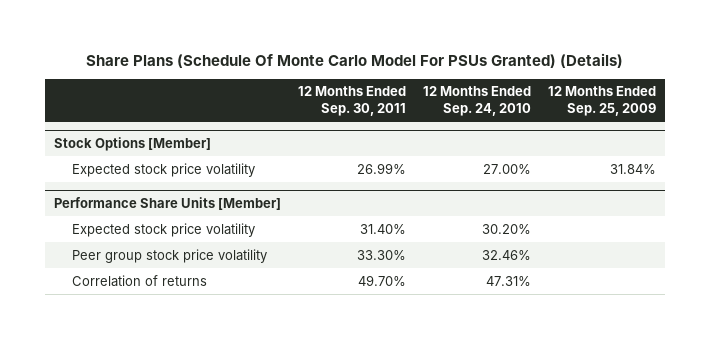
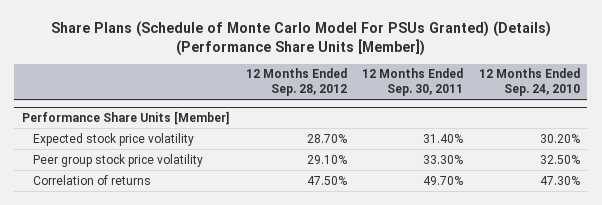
[85,52,623,68] Share Plans (Schedule Of Monte Carlo Model For PSUs Granted) (Details) -> [50,20,551,56] Share Plans (Schedule of Monte Carlo Model For PSUs Granted) (Details) (Performance Share Units [Member])
[548,86,657,117] 12 Months Ended Sep. 25, 2009 -> none
none -> [245,68,347,97] 12 Months Ended Sep. 28, 2012
[53,137,211,152] Stock Options [Member] -> none
[72,162,256,177] Expected stock price volatility -> none
[482,249,532,260] 32.46% -> [539,154,580,164] 32.50%
[486,275,532,286] 47.31% -> [539,175,580,185] 47.30%

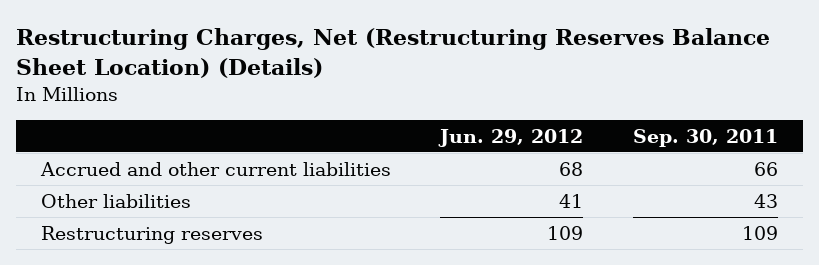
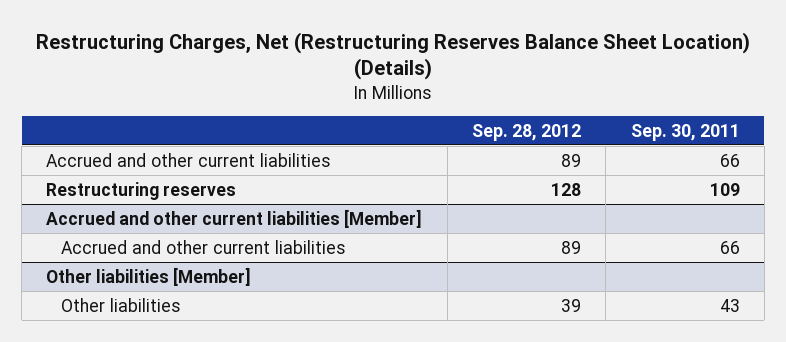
[438,128,584,147] Jun. 29, 2012 -> none
none -> [472,123,582,141] Sep. 28, 2012
[40,193,191,208] Other liabilities -> none
none -> [46,208,423,228] Accrued and other current liabilities [Member]
none -> [61,239,347,254] Accrued and other current liabilities
none -> [46,266,252,286] Other liabilities [Member]
none -> [61,297,182,312] Other liabilities

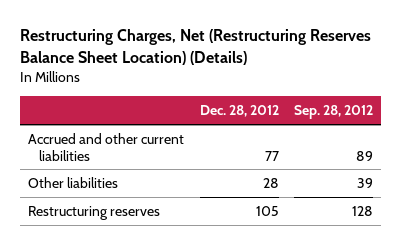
[630,123,740,141] Sep. 30, 2011 -> none
none -> [199,105,279,118] Dec. 28, 2012
[46,208,423,228] Accrued and other current liabilities [Member] -> none
[61,239,347,254] Accrued and other current liabilities -> none
[46,266,252,286] Other liabilities [Member] -> none
[46,181,237,200] Restructuring reserves -> [27,205,160,220] Restructuring reserves

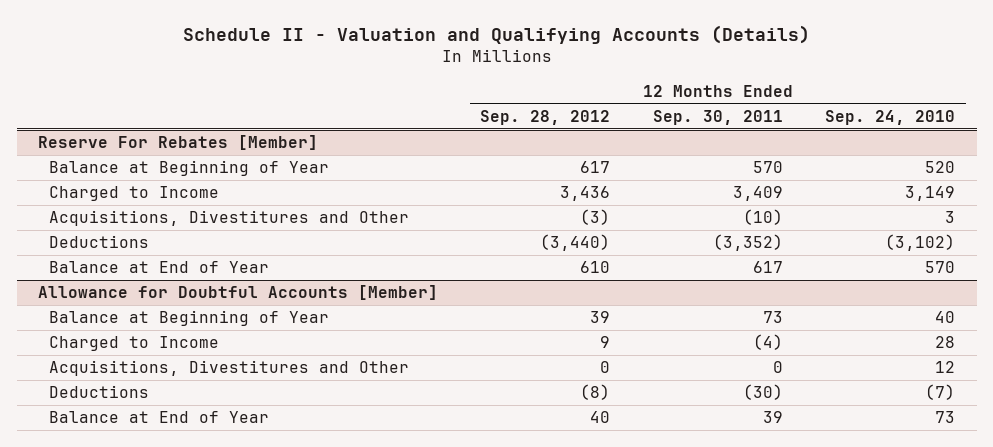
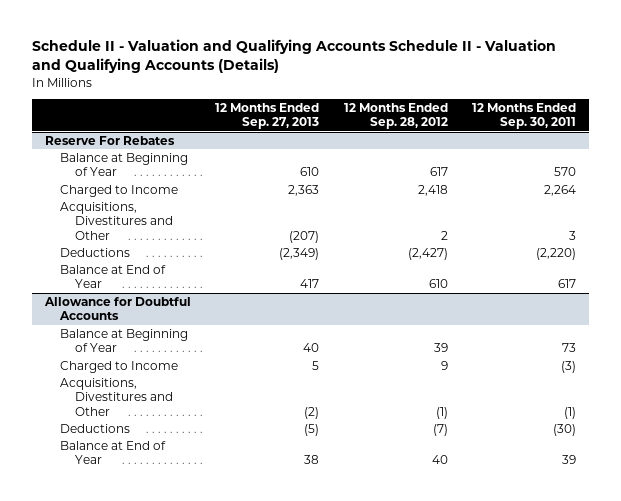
[182,25,810,45] Schedule II - Valuation and Qualifying Accounts (Details) -> [32,39,557,74] Schedule II - Valuation and Qualifying Accounts Schedule II - Valuation and Qualifying Accounts (Details)
[825,110,956,126] Sep. 24, 2010 -> none
none -> [215,102,320,130] 12 Months Ended Sep. 27, 2013
[37,135,318,151] Reserve For Rebates [Member] -> [44,135,175,145] Reserve For Rebates
[560,186,611,202] 3,436 -> [417,184,448,196] 2,418
[732,186,783,202] 3,409 -> [544,184,577,196] 2,264
[580,209,611,226] (3) -> [440,230,448,240] 2
[742,209,783,226] (10) -> [569,230,577,240] 3
[540,234,611,252] (3,440) -> [407,247,448,260] (2,427)
[712,234,783,252] (3,352) -> [536,247,577,260] (2,220)
[37,285,438,301] Allowance for Doubtful Accounts [Member] -> [43,296,191,321] Allowance for Doubtful Accounts
[752,334,783,351] (4) -> [561,360,577,373] (3)
[600,361,611,374] 0 -> [435,406,448,419] (1)
[772,361,783,374] 0 -> [564,406,577,419] (1)
[580,384,611,401] (8) -> [432,423,448,436] (7)

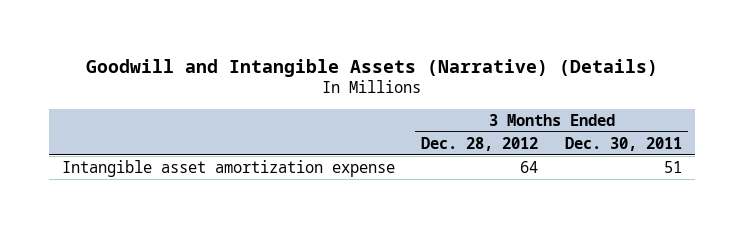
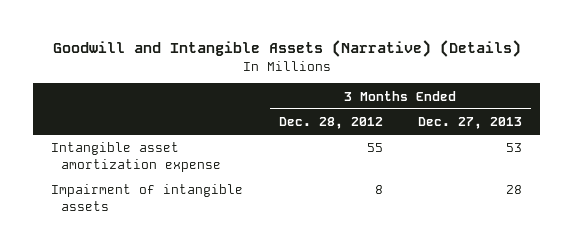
[564,136,682,151] Dec. 30, 2011 -> none
none -> [418,116,523,129] Dec. 27, 2013
[520,160,539,173] 64 -> [366,143,383,153] 55
none -> [50,184,243,211] Impairment of intangible assets

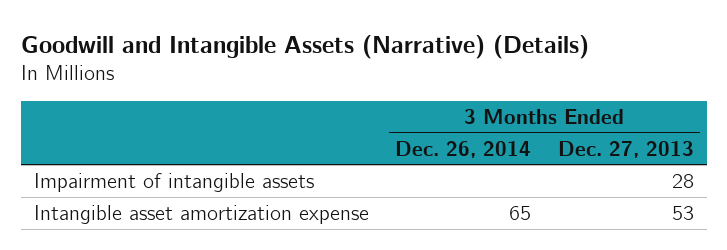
[278,116,383,129] Dec. 28, 2012 -> none
none -> [395,140,532,158] Dec. 26, 2014
[50,142,222,172] Intangible asset amortization expense -> [33,204,369,224] Intangible asset amortization expense

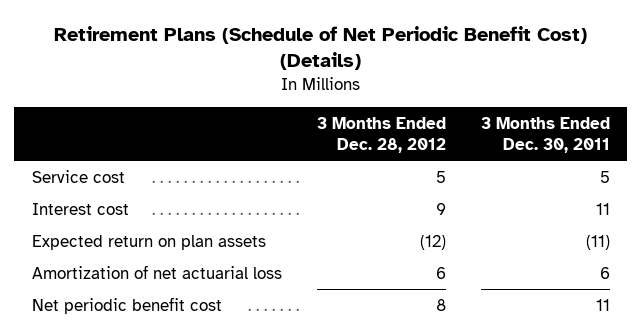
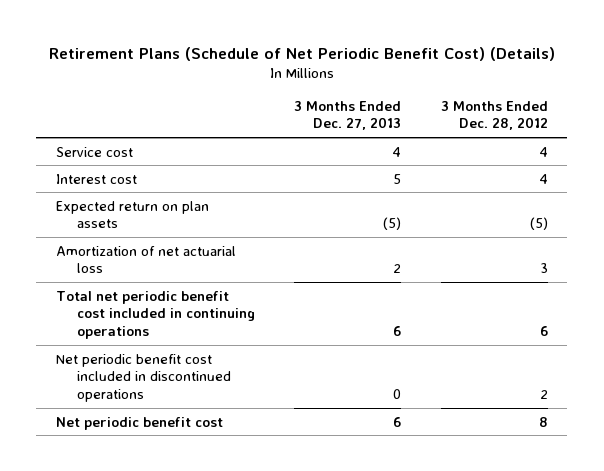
[480,116,610,153] 3 Months Ended Dec. 30, 2011 -> none
none -> [294,100,402,131] 3 Months Ended Dec. 27, 2013
[435,170,446,183] 5 -> [538,146,548,157] 4
[435,202,446,215] 9 -> [538,173,548,184] 4
[419,234,446,250] (12) -> [529,217,548,231] (5)
[435,266,446,279] 6 -> [539,263,548,274] 3
none -> [56,290,256,339] Total net periodic benefit cost included in continuing operations
none -> [56,353,232,402] Net periodic benefit cost included in discontinued operations

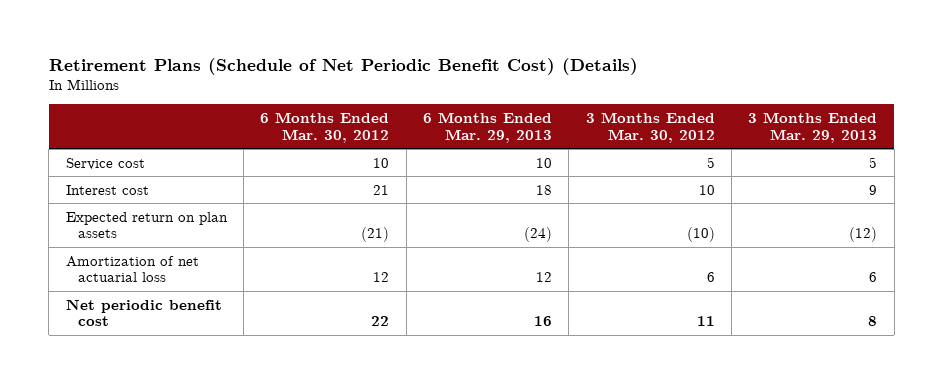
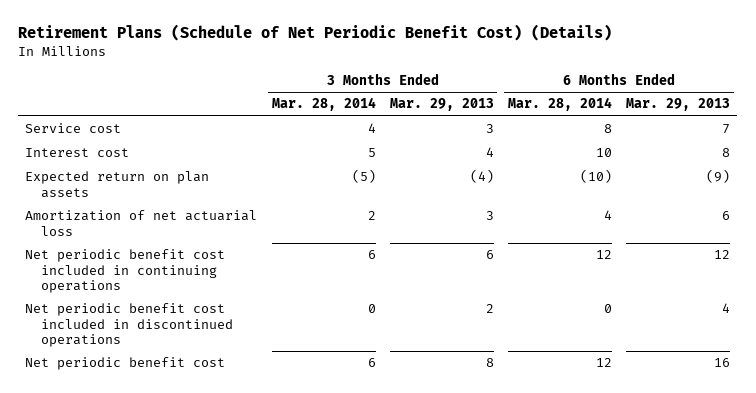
[260,111,390,143] 6 Months Ended Mar. 30, 2012 -> none
[585,111,715,143] 3 Months Ended Mar. 30, 2012 -> none
none -> [271,97,376,112] Mar. 28, 2014
none -> [507,97,612,112] Mar. 28, 2014
[535,157,552,168] 10 -> [722,124,731,135] 7
[869,156,878,168] 5 -> [485,124,494,134] 3
[535,184,552,195] 18 -> [722,148,731,158] 8
[869,184,878,195] 9 -> [485,147,494,158] 4
[523,227,552,243] (24) -> [706,169,731,184] (9)
[849,227,878,243] (12) -> [469,169,494,184] (4)
[535,272,552,283] 12 -> [722,211,731,221] 6
[869,272,878,283] 6 -> [485,211,494,221] 3
none -> [25,249,226,293] Net periodic benefit cost included in continuing operations
none -> [25,303,233,347] Net periodic benefit cost included in discontinued operations

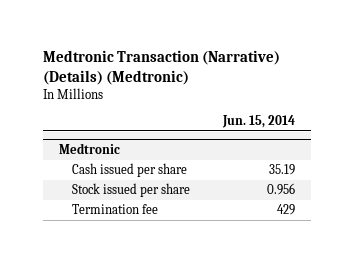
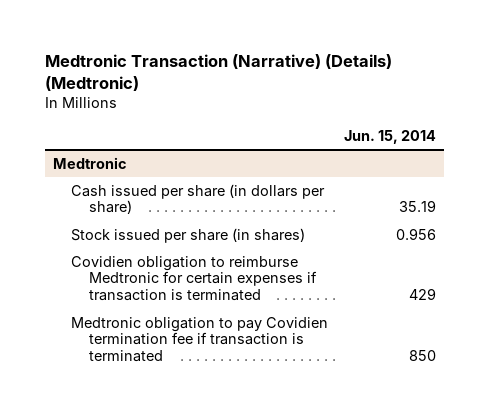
[71,163,187,178] Cash issued per share -> [71,183,326,215] Cash issued per share (in dollars per share)
[71,183,190,198] Stock issued per share -> [71,227,306,243] Stock issued per share (in shares)
[71,204,158,215] Termination fee -> [71,255,318,302] Covidien obligation to reimburse Medtronic for certain expenses if transaction is terminated
none -> [71,316,329,363] Medtronic obligation to pay Covidien termination fee if transaction is terminated

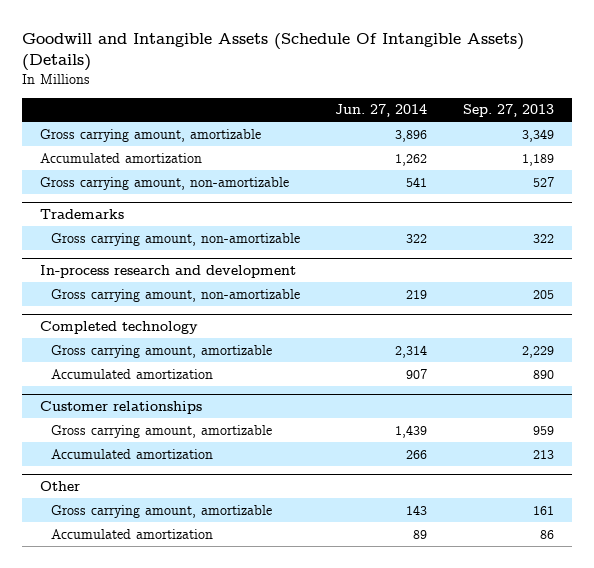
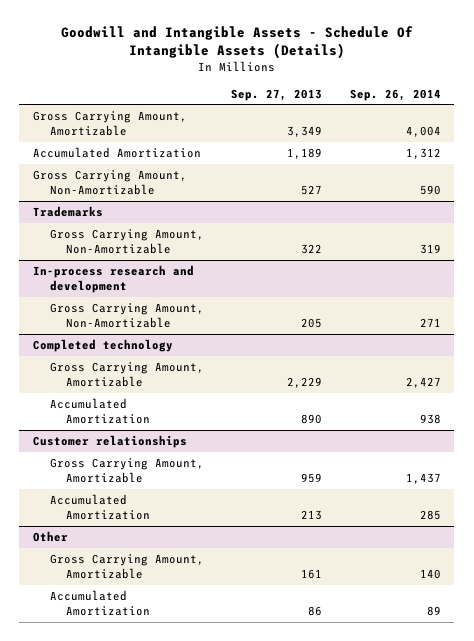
[22,32,525,72] Goodwill and Intangible Assets (Schedule Of Intangible Assets) (Details) -> [60,26,413,60] Goodwill and Intangible Assets - Schedule Of Intangible Assets (Details)
[335,104,428,118] Jun. 27, 2014 -> none
none -> [349,88,441,101] Sep. 26, 2014
[39,128,261,142] Gross carrying amount, amortizable -> [33,110,188,136] Gross Carrying Amount, Amortizable
[39,152,202,163] Accumulated amortization -> [33,146,202,158] Accumulated Amortization
[39,176,289,190] Gross carrying amount, non-amortizable -> [33,169,188,195] Gross Carrying Amount, Non-Amortizable
[50,232,300,246] Gross carrying amount, non-amortizable -> [49,228,204,254] Gross Carrying Amount, Non-Amortizable
[50,288,300,302] Gross carrying amount, non-amortizable -> [49,302,204,328] Gross Carrying Amount, Non-Amortizable
[50,344,272,358] Gross carrying amount, amortizable -> [49,361,204,387] Gross Carrying Amount, Amortizable
[50,368,213,379] Accumulated amortization -> [49,397,151,424] Accumulated Amortization
[50,424,272,438] Gross carrying amount, amortizable -> [49,457,204,483] Gross Carrying Amount, Amortizable
[50,448,213,459] Accumulated amortization -> [49,493,151,520] Accumulated Amortization
[50,504,272,518] Gross carrying amount, amortizable -> [49,553,204,579] Gross Carrying Amount, Amortizable
[50,528,213,539] Accumulated amortization -> [49,589,151,616] Accumulated Amortization

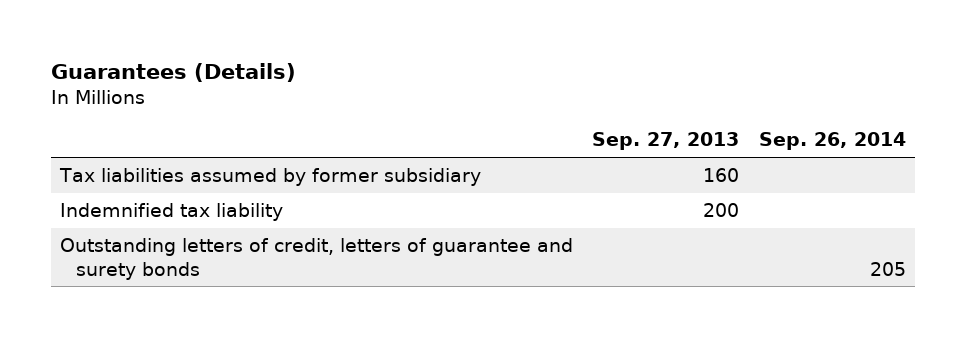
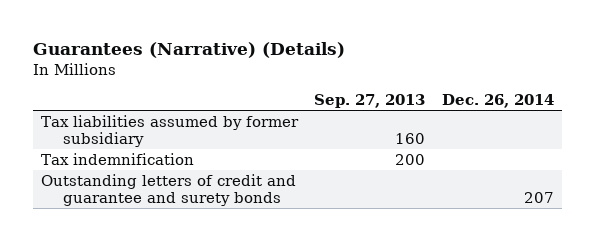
[50,63,296,83] Guarantees (Details) -> [33,42,346,59] Guarantees (Narrative) (Details)
[758,132,906,151] Sep. 26, 2014 -> none
none -> [441,93,554,108] Dec. 26, 2014
[60,203,284,222] Indemnified tax liability -> [41,152,195,165] Tax indemnification
[60,238,574,280] Outstanding letters of credit, letters of guarantee and surety bonds -> [41,173,297,207] Outstanding letters of credit and guarantee and surety bonds

